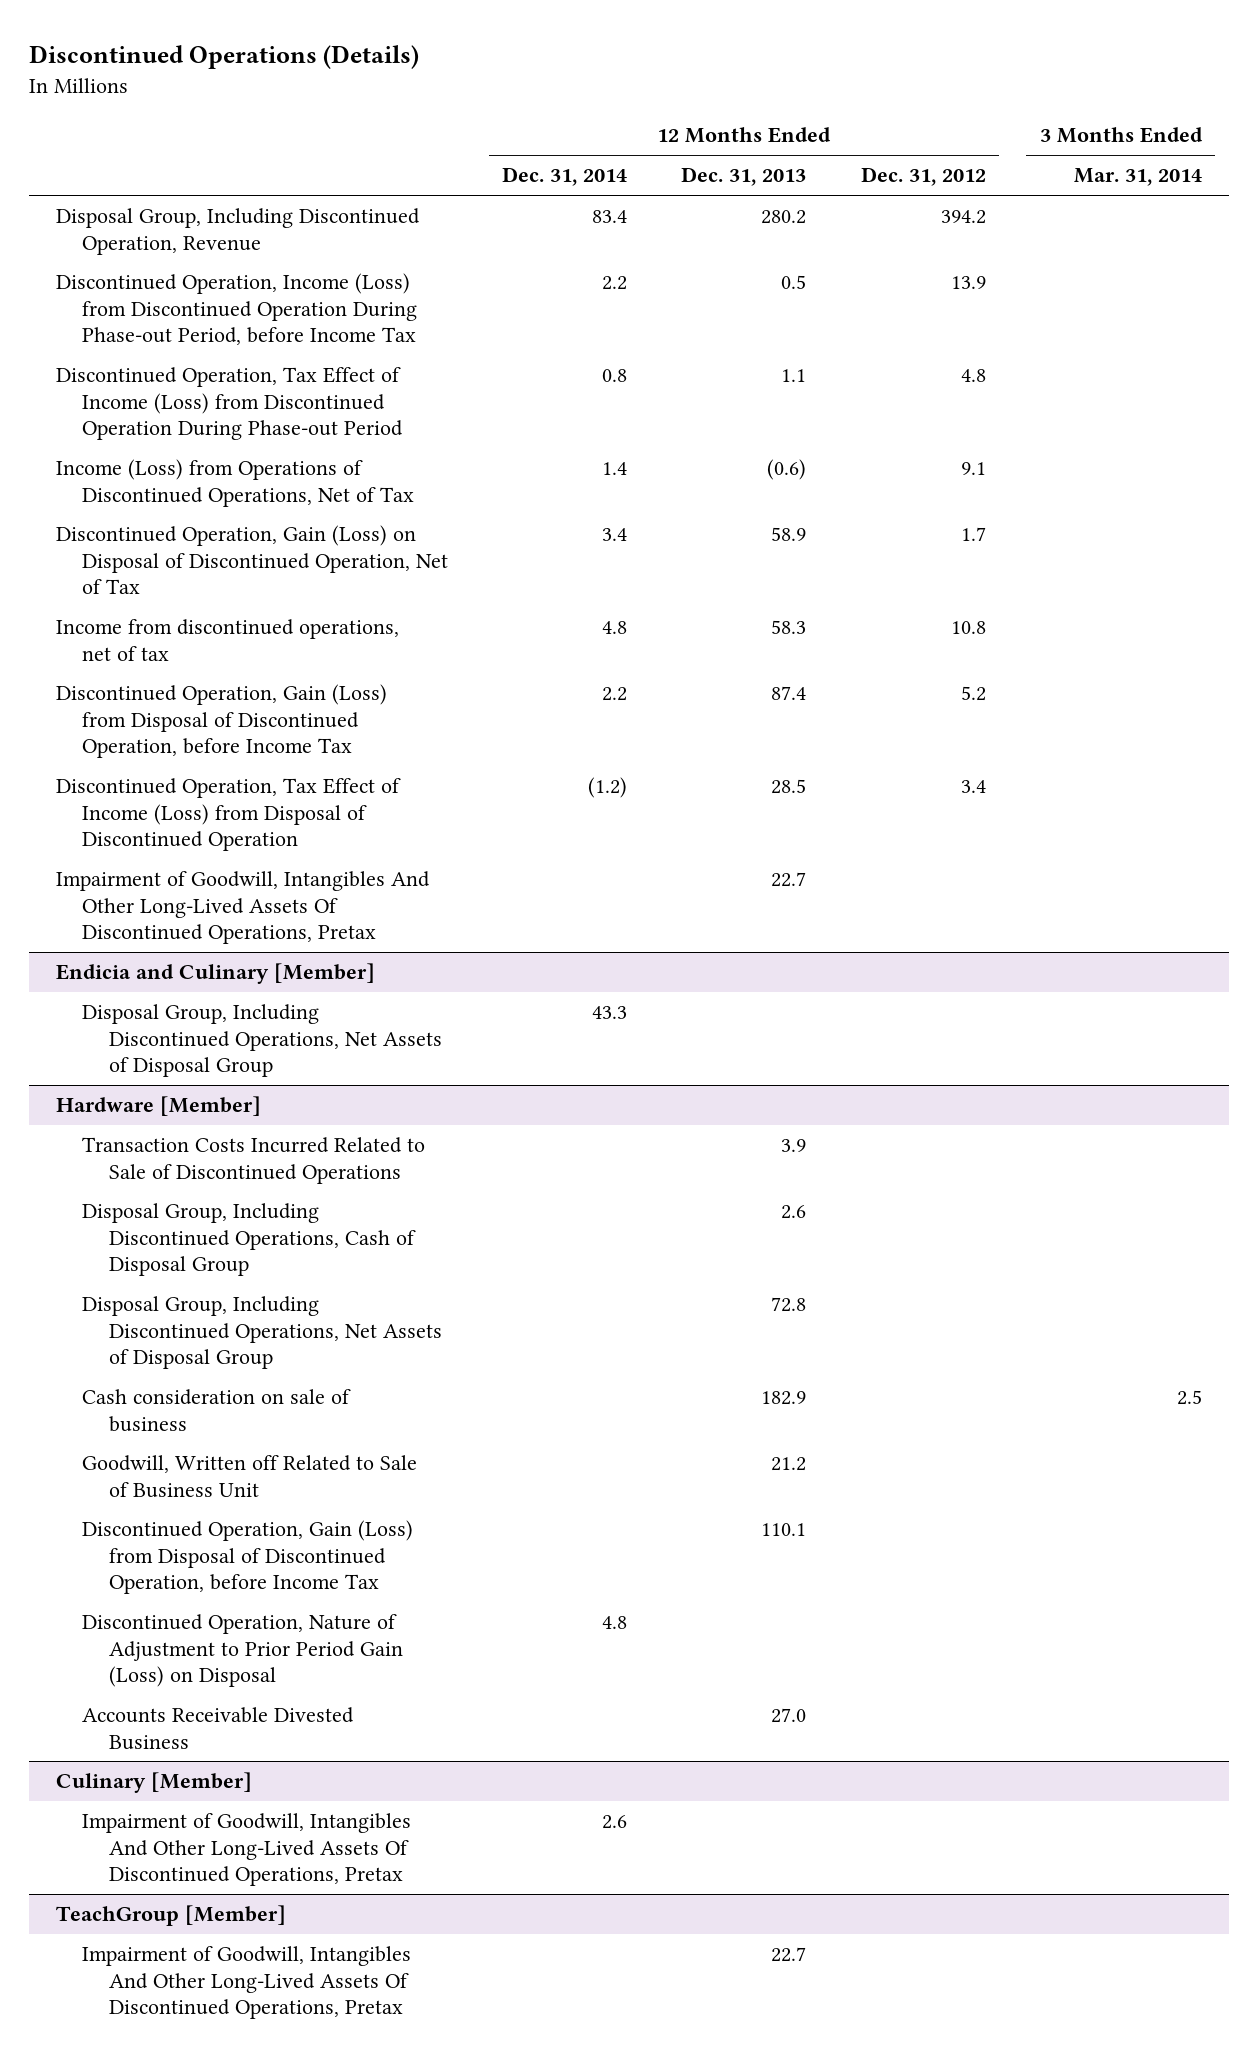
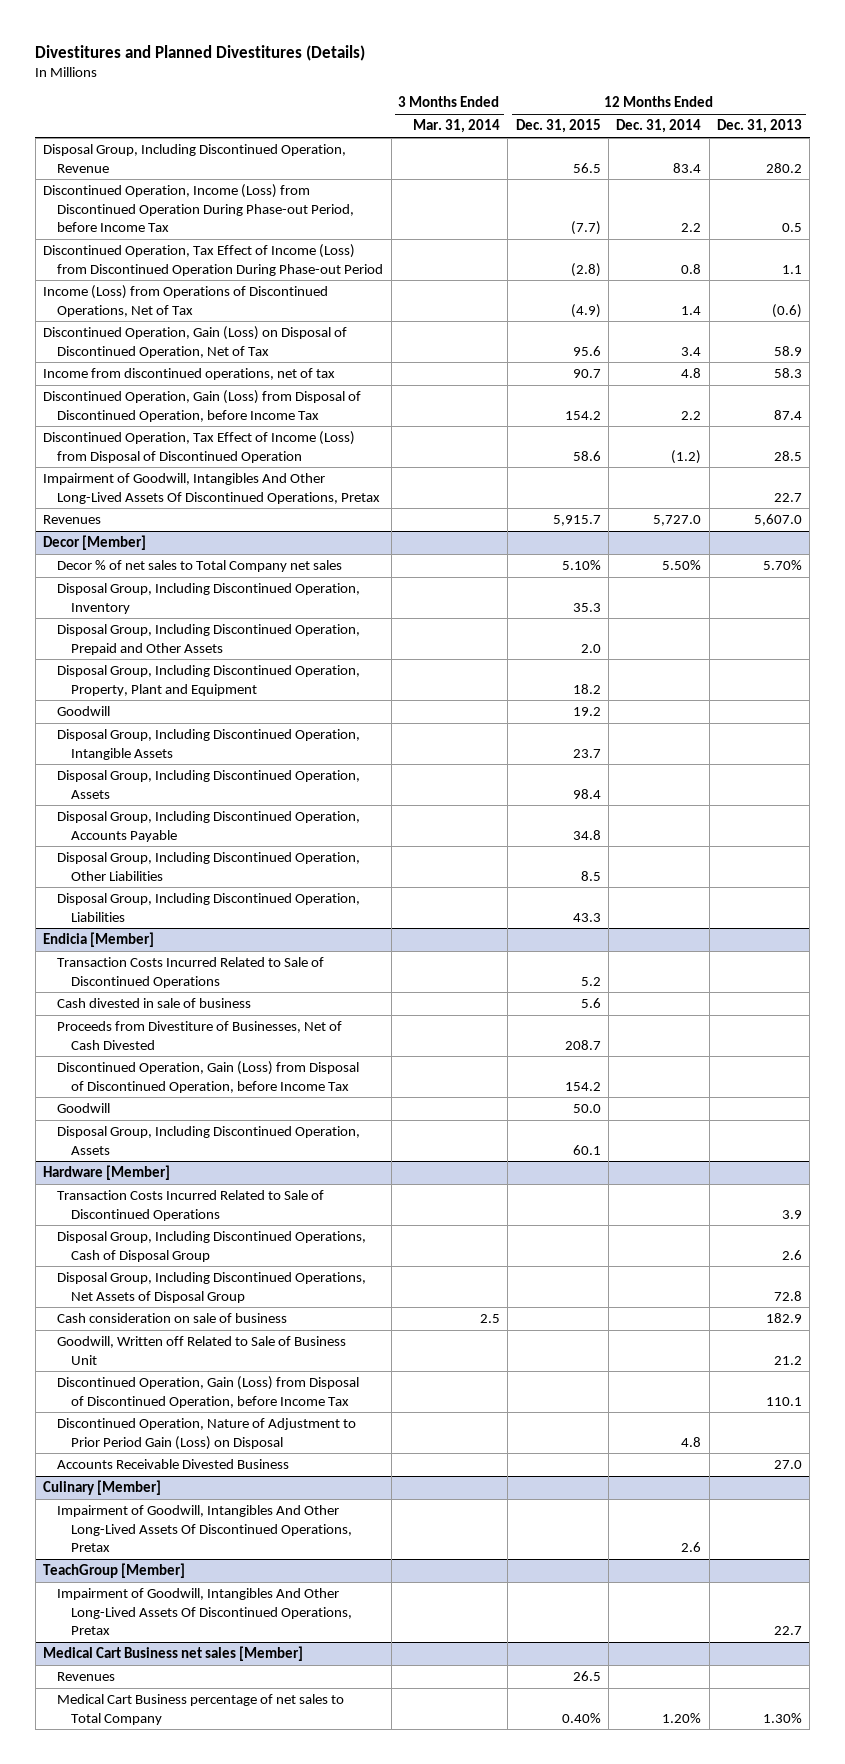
[28,44,419,69] Discontinued Operations (Details) -> [35,44,366,61] Divestitures and Planned Divestitures (Details)
[860,167,986,187] Dec. 31, 2012 -> none
none -> [515,119,601,134] Dec. 31, 2015
[55,963,375,985] Endicia and Culinary [Member] -> none
[82,1004,442,1077] Disposal Group, Including Discontinued Operations, Net Assets of Disposal Group -> none
none -> [43,515,102,525] Revenues
none -> [43,535,147,551] Decor [Member]
none -> [57,560,343,573] Decor % of net sales to Total Company net sales
none -> [57,583,361,614] Disposal Group, Including Discontinued Operation, Inventory
none -> [57,624,361,655] Disposal Group, Including Discontinued Operation, Prepaid and Other Assets
none -> [57,665,361,696] Disposal Group, Including Discontinued Operation, Property, Plant and Equipment
none -> [57,706,111,717] Goodwill
none -> [57,729,361,760] Disposal Group, Including Discontinued Operation, Intangible Assets
none -> [57,770,361,799] Disposal Group, Including Discontinued Operation, Assets
none -> [57,811,361,842] Disposal Group, Including Discontinued Operation, Accounts Payable
none -> [57,852,361,881] Disposal Group, Including Discontinued Operation, Other Liabilities
none -> [57,893,361,922] Disposal Group, Including Discontinued Operation, Liabilities
none -> [43,932,155,948] Endicia [Member]
none -> [57,957,325,988] Transaction Costs Incurred Related to Sale of Discontinued Operations
none -> [57,998,252,1009] Cash divested in sale of business
none -> [57,1021,343,1050] Proceeds from Divestiture of Businesses, Net of Cash Divested
none -> [57,1061,360,1093] Discontinued Operation, Gain (Loss) from Disposal of Discontinued Operation, before Income Tax
none -> [57,1103,111,1114] Goodwill
none -> [57,1126,361,1155] Disposal Group, Including Discontinued Operation, Assets
none -> [43,1646,304,1662] Medical Cart Business net sales [Member]
none -> [57,1672,116,1682] Revenues
none -> [57,1694,345,1725] Medical Cart Business percentage of net sales to Total Company

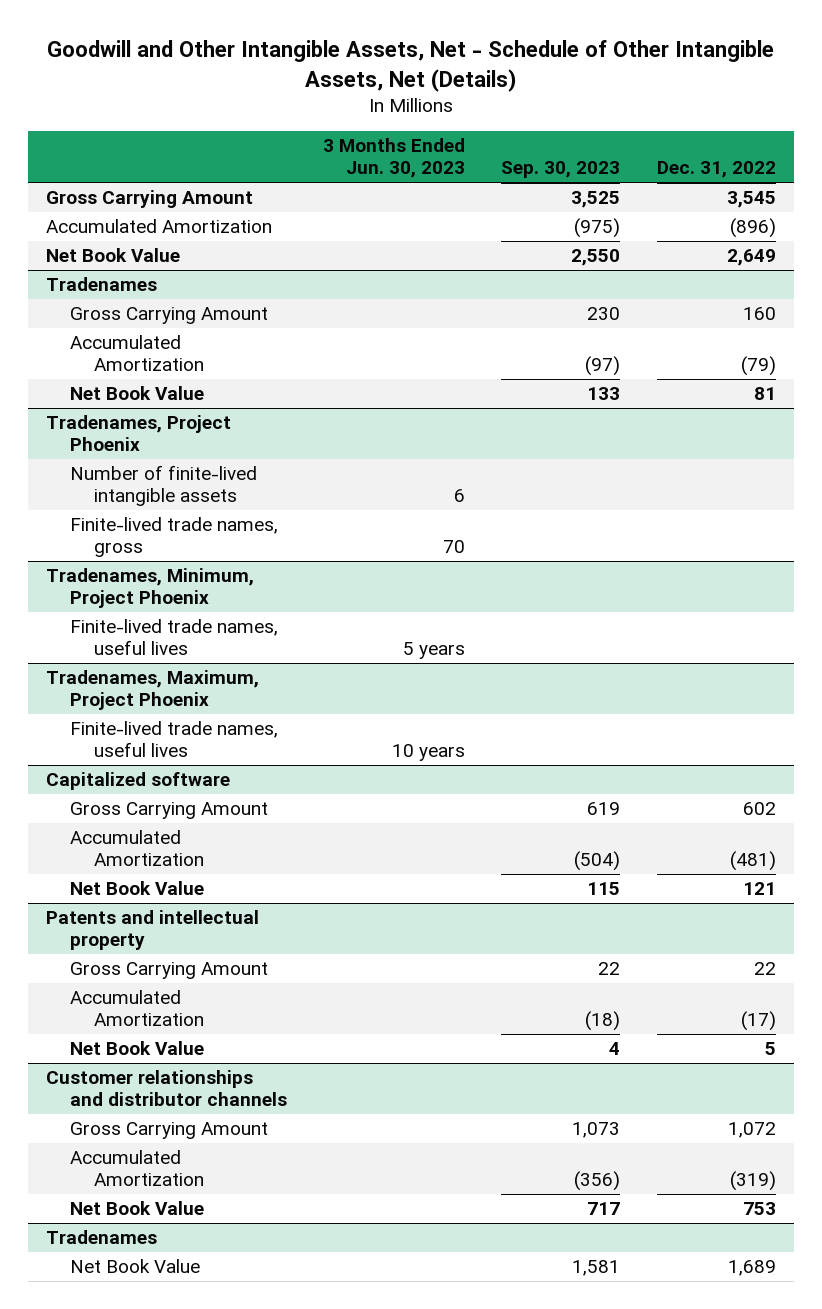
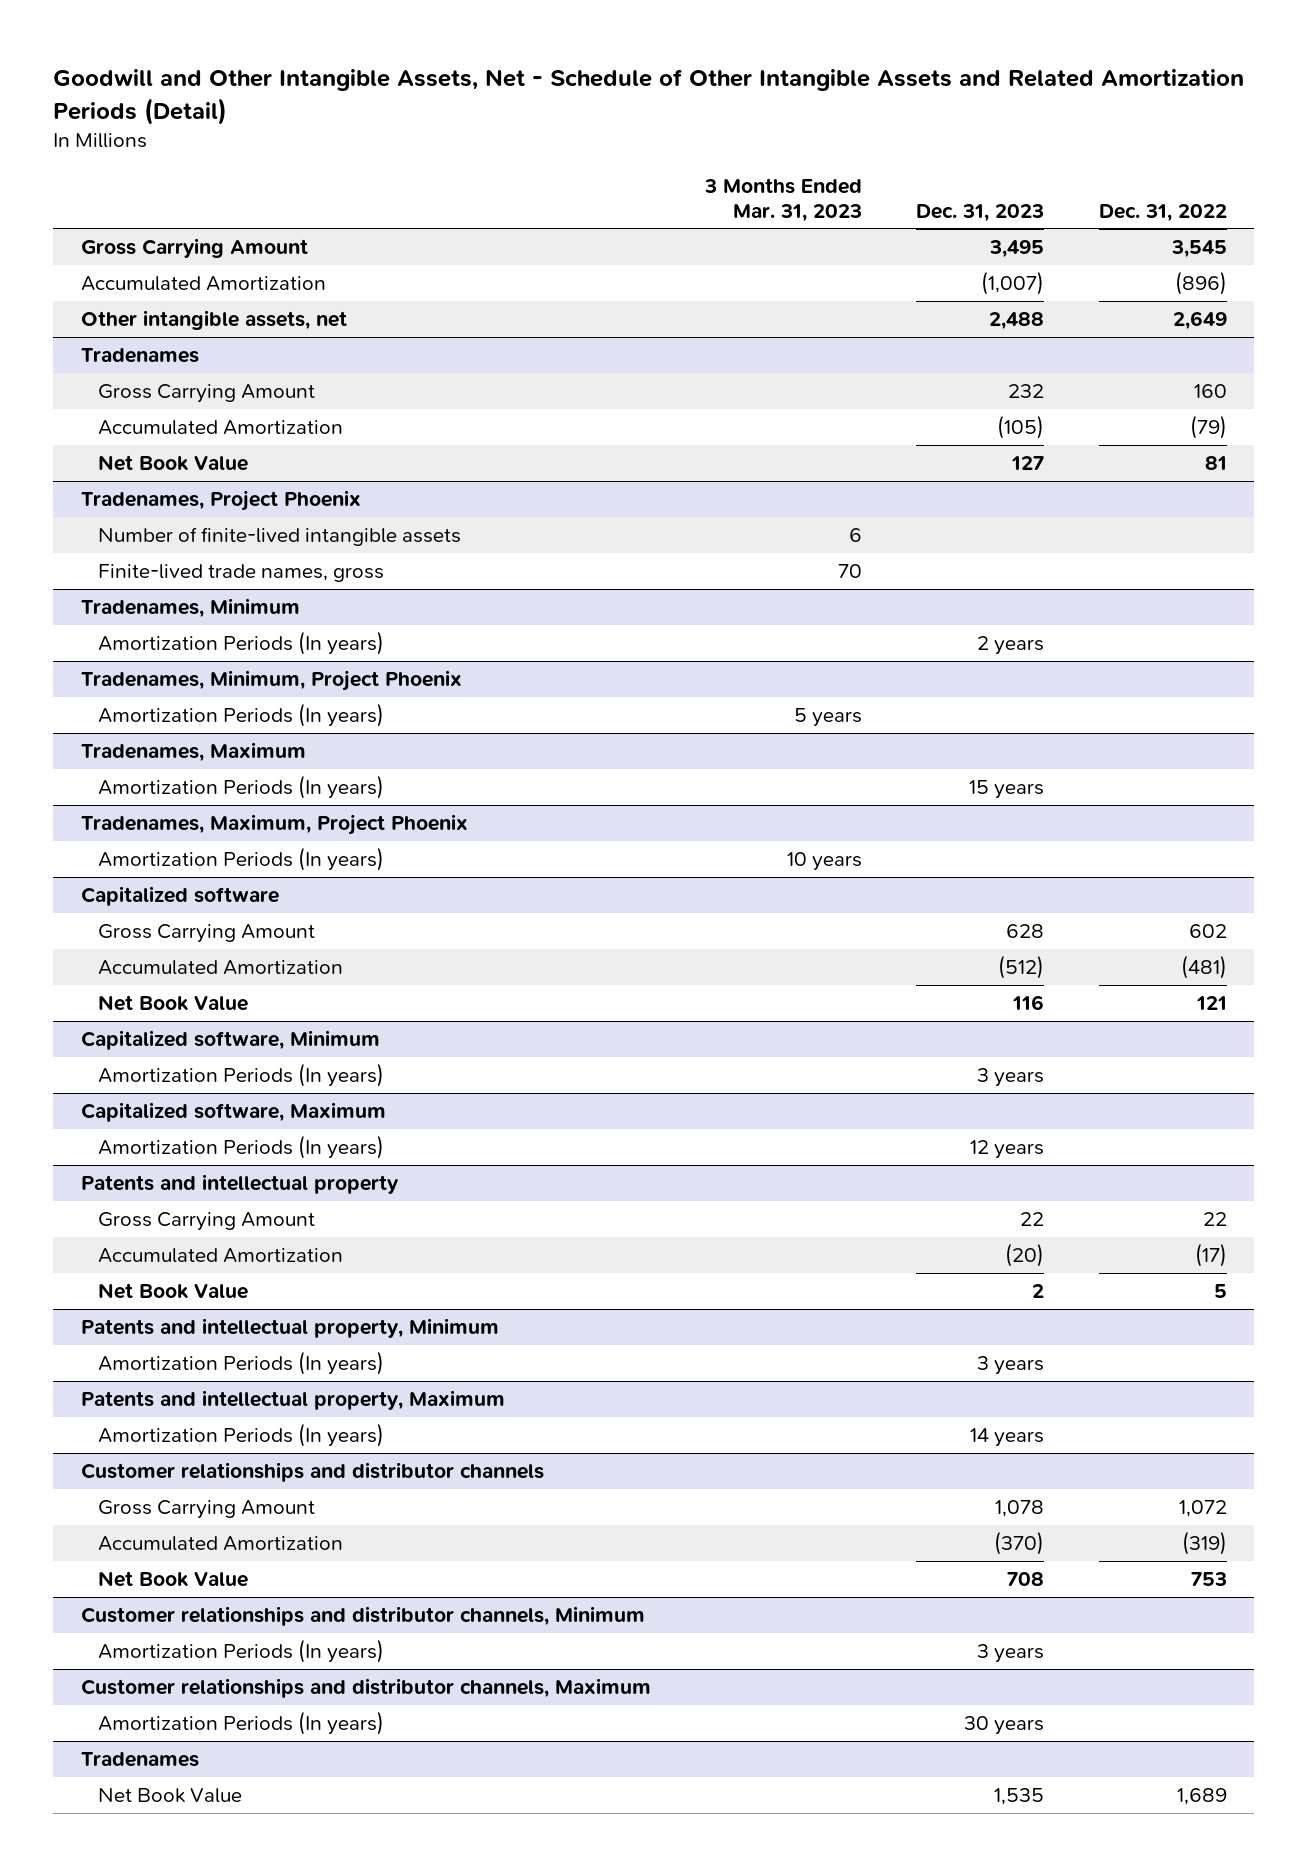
[46,40,774,92] Goodwill and Other Intangible Assets, Net - Schedule of Other Intangible Assets, Net (Details) -> [53,68,1245,125] Goodwill and Other Intangible Assets, Net - Schedule of Other Intangible Assets and Related Amortization Periods (Detail)
[323,138,466,179] 3 Months Ended Jun. 30, 2023 -> none
[501,161,621,179] Sep. 30, 2023 -> none
none -> [703,178,862,222] 3 Months Ended Mar. 31, 2023
none -> [916,203,1045,222] Dec. 31, 2023
[46,248,181,263] Net Book Value -> [80,310,347,331] Other intangible assets, net
none -> [80,598,300,619] Tradenames, Minimum
none -> [97,631,384,656] Amortization Periods (In years)
[69,619,278,656] Finite-lived trade names, useful lives -> [97,703,384,728] Amortization Periods (In years)
none -> [80,742,306,763] Tradenames, Maximum
none -> [97,775,384,800] Amortization Periods (In years)
[69,721,278,758] Finite-lived trade names, useful lives -> [97,847,384,872] Amortization Periods (In years)
none -> [80,1030,380,1051] Capitalized software, Minimum
none -> [97,1063,384,1088] Amortization Periods (In years)
none -> [80,1102,386,1123] Capitalized software, Maximum
none -> [97,1135,384,1160] Amortization Periods (In years)
none -> [80,1318,499,1339] Patents and intellectual property, Minimum
none -> [97,1351,384,1376] Amortization Periods (In years)
none -> [80,1390,505,1411] Patents and intellectual property, Maximum
none -> [97,1423,384,1448] Amortization Periods (In years)
none -> [80,1606,645,1627] Customer relationships and distributor channels, Minimum
none -> [97,1639,384,1664] Amortization Periods (In years)
none -> [80,1678,651,1699] Customer relationships and distributor channels, Maximum
none -> [97,1711,384,1736] Amortization Periods (In years)

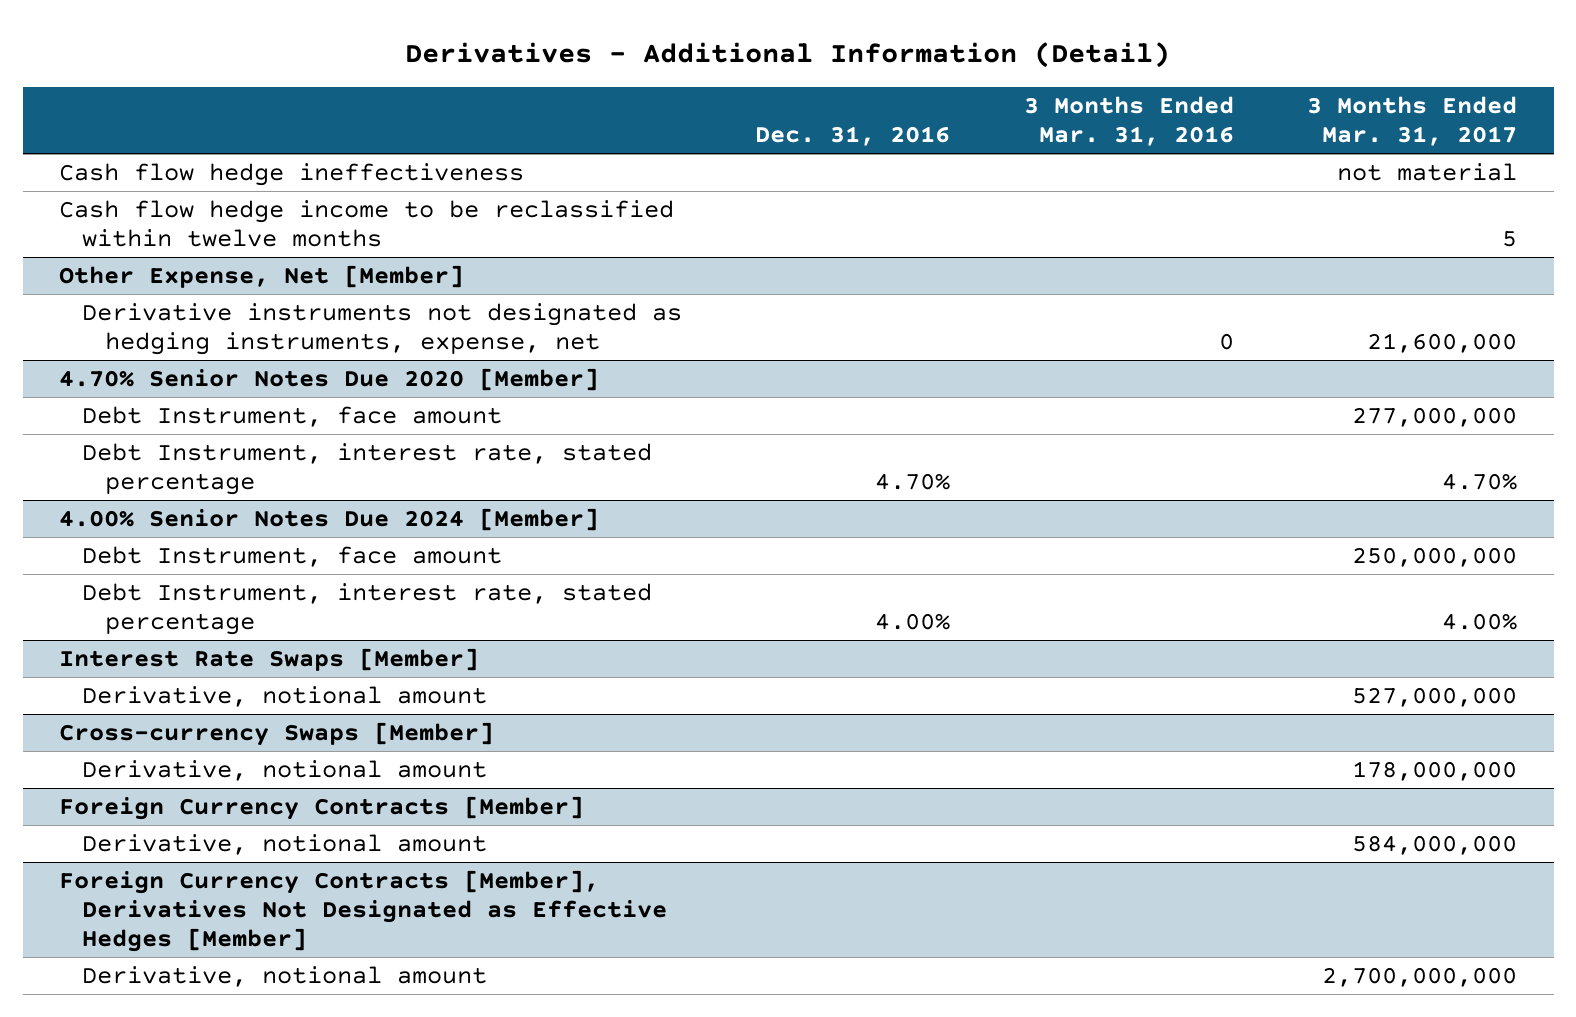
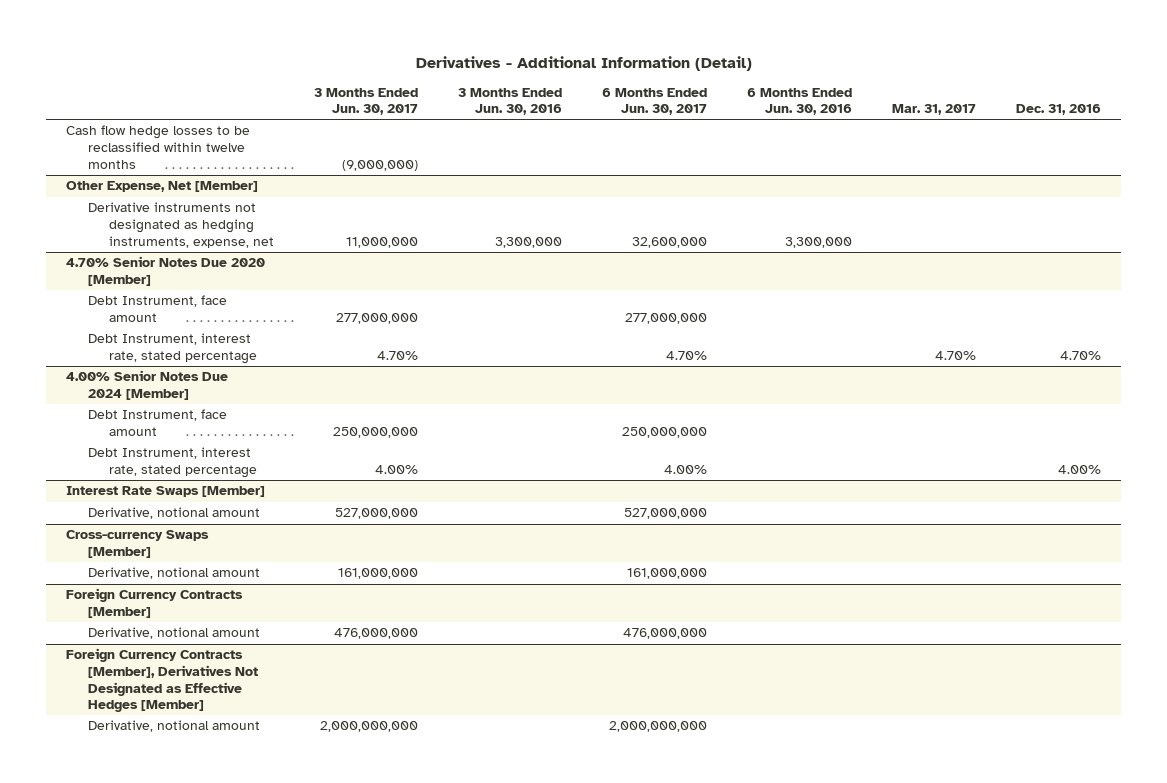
[1023,96,1234,147] 3 Months Ended Mar. 31, 2016 -> none
[1306,96,1517,147] 3 Months Ended Mar. 31, 2017 -> none
none -> [313,87,418,116] 3 Months Ended Jun. 30, 2017
none -> [457,87,562,116] 3 Months Ended Jun. 30, 2016
none -> [601,87,707,116] 6 Months Ended Jun. 30, 2017
none -> [746,87,852,116] 6 Months Ended Jun. 30, 2016
none -> [891,104,976,116] Mar. 31, 2017
[59,162,525,186] Cash flow hedge ineffectiveness -> none
[59,199,675,247] Cash flow hedge income to be reclassified within twelve months -> [66,125,251,169] Cash flow hedge losses to be reclassified within twelve months

